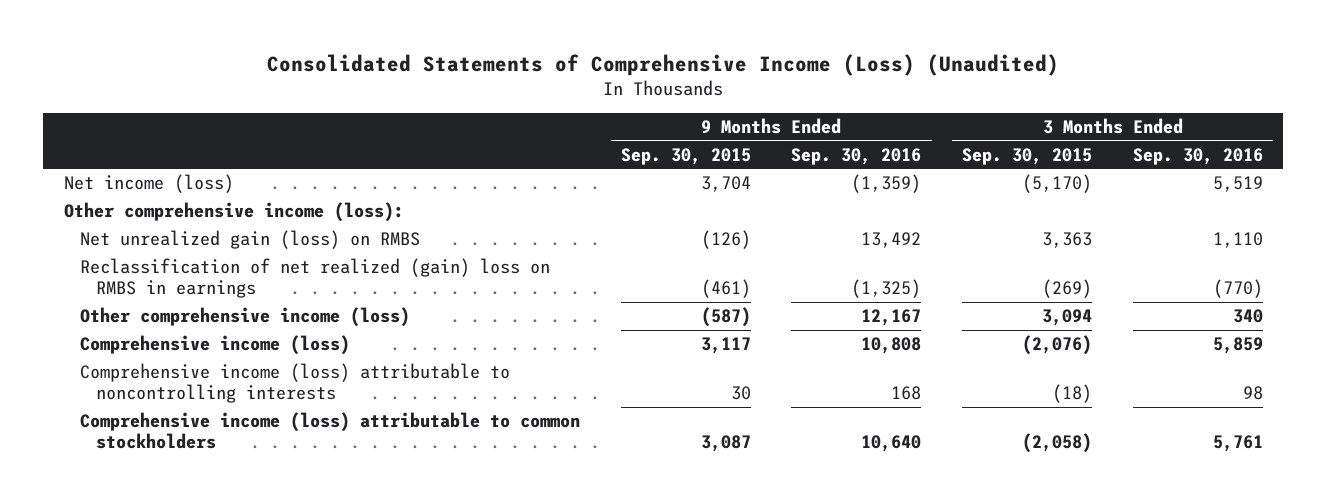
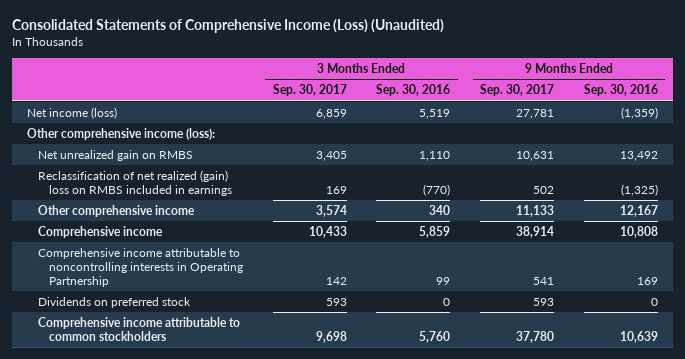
[620,147,751,165] Sep. 30, 2015 -> none
[962,147,1093,165] Sep. 30, 2015 -> none
none -> [272,84,347,97] Sep. 30, 2017
none -> [480,84,555,97] Sep. 30, 2017
[79,230,420,250] Net unrealized gain (loss) on RMBS -> [37,149,193,161] Net unrealized gain on RMBS
[79,258,550,298] Reclassification of net realized (gain) loss on RMBS in earnings -> [37,169,232,197] Reclassification of net realized (gain) loss on RMBS included in earnings
[79,307,410,328] Other comprehensive income (loss) -> [37,204,195,217] Other comprehensive income
[79,335,350,356] Comprehensive income (loss) -> [37,225,163,238] Comprehensive income
[79,363,510,403] Comprehensive income (loss) attributable to noncontrolling interests -> [37,247,243,288] Comprehensive income attributable to noncontrolling interests in Operating Partnership
[891,385,922,400] 168 -> [637,277,659,286] 169
[1242,385,1263,400] 98 -> [436,277,451,286] 99
none -> [37,296,191,308] Dividends on preferred stock
[79,412,580,449] Comprehensive income (loss) attributable to common stockholders -> [37,316,240,342] Comprehensive income attributable to common stockholders
[861,434,922,452] 10,640 -> [620,331,659,344] 10,639
[1212,434,1263,452] 5,761 -> [419,331,451,344] 5,760

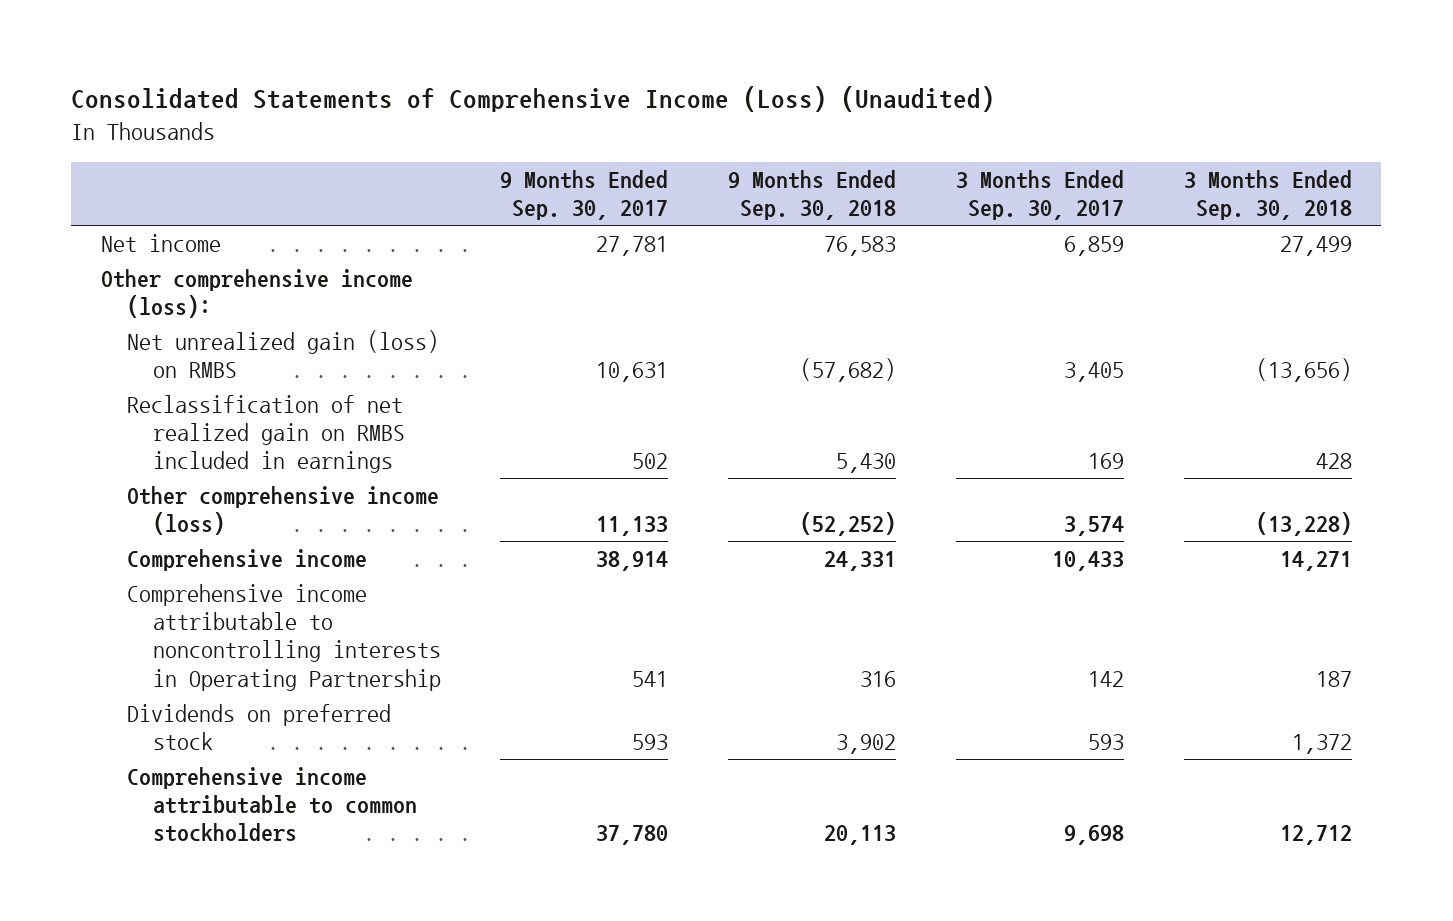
[376,84,451,97] Sep. 30, 2016 -> none
[584,84,659,97] Sep. 30, 2016 -> none
none -> [728,169,897,221] 9 Months Ended Sep. 30, 2018
none -> [1183,169,1352,221] 3 Months Ended Sep. 30, 2018
[26,106,117,119] Net income (loss) -> [101,233,222,252] Net income
[37,149,193,161] Net unrealized gain on RMBS -> [126,329,439,379] Net unrealized gain (loss) on RMBS
[37,169,232,197] Reclassification of net realized (gain) loss on RMBS included in earnings -> [126,394,405,474] Reclassification of net realized gain on RMBS included in earnings
[37,204,195,217] Other comprehensive income -> [126,485,439,536] Other comprehensive income (loss)

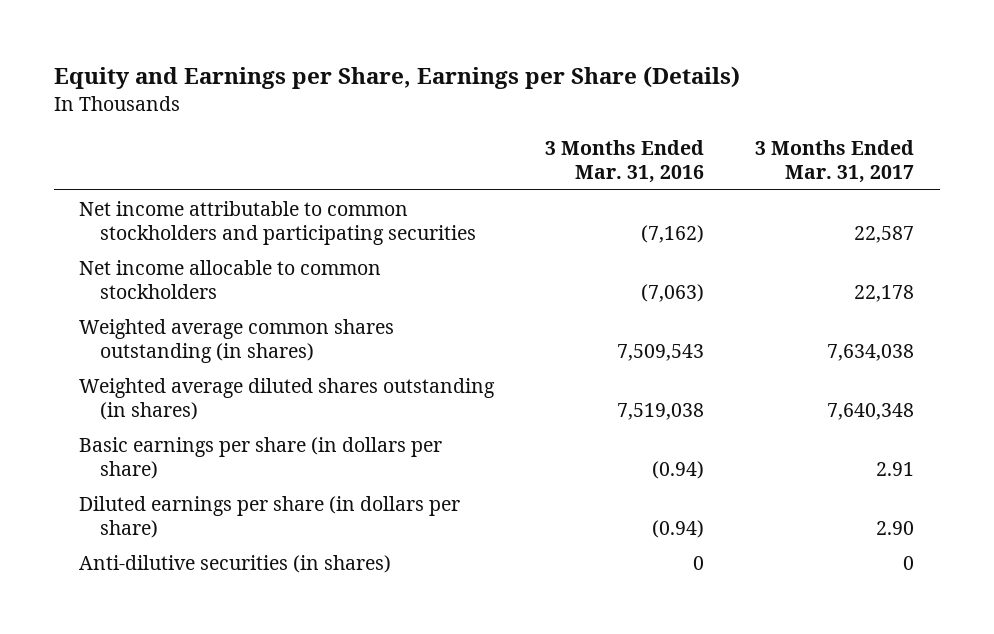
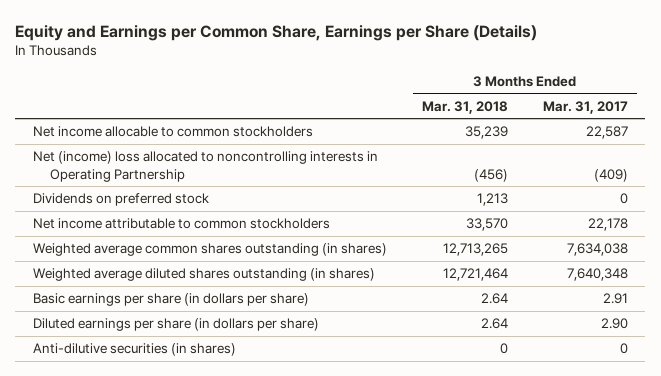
[53,66,740,90] Equity and Earnings per Share, Earnings per Share (Details) -> [15,24,538,41] Equity and Earnings per Common Share, Earnings per Share (Details)
[545,139,705,184] 3 Months Ended Mar. 31, 2016 -> none
none -> [421,100,508,114] Mar. 31, 2018
[79,200,476,245] Net income attributable to common stockholders and participating securities -> [32,126,313,138] Net income allocable to common stockholders
none -> [32,151,378,182] Net (income) loss allocated to noncontrolling interests in Operating Partnership
none -> [32,193,209,207] Dividends on preferred stock
[79,259,382,299] Net income allocable to common stockholders -> [32,218,330,230] Net income attributable to common stockholders

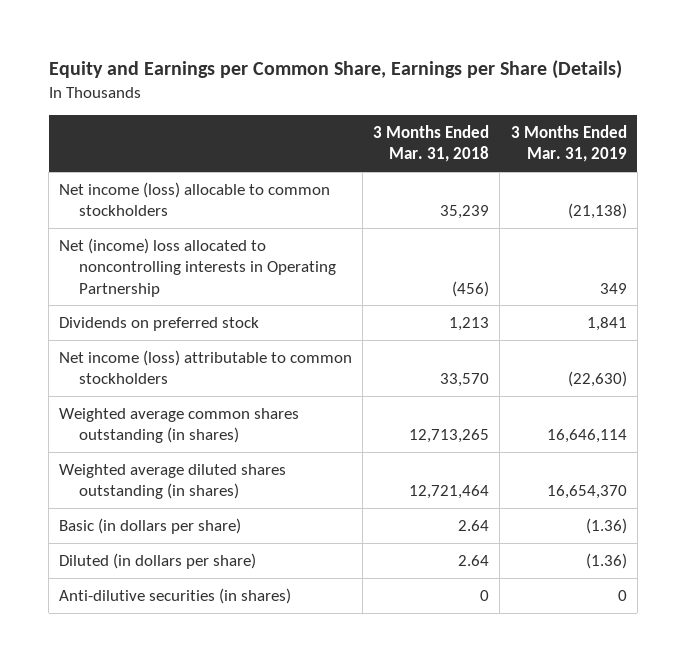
[542,100,628,114] Mar. 31, 2017 -> none
none -> [510,124,627,163] 3 Months Ended Mar. 31, 2019
[32,126,313,138] Net income allocable to common stockholders -> [59,181,331,217] Net income (loss) allocable to common stockholders
[32,218,330,230] Net income attributable to common stockholders -> [59,349,353,385] Net income (loss) attributable to common stockholders
[32,293,309,307] Basic earnings per share (in dollars per share) -> [59,517,242,534] Basic (in dollars per share)
[32,318,319,332] Diluted earnings per share (in dollars per share) -> [59,552,257,569] Diluted (in dollars per share)

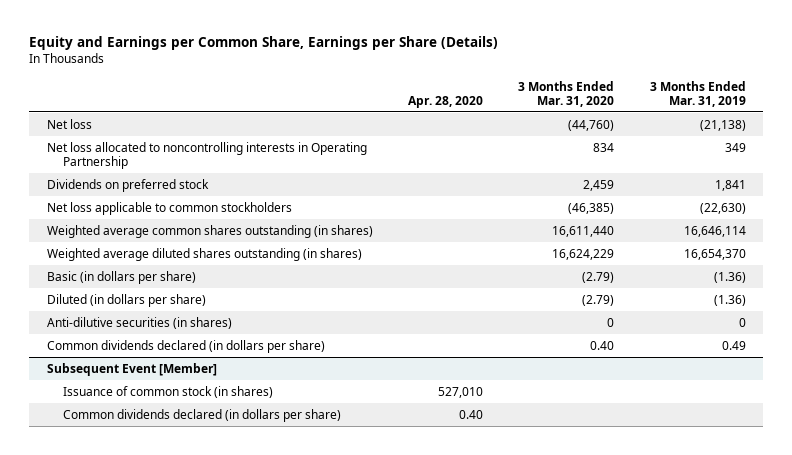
[373,124,490,163] 3 Months Ended Mar. 31, 2018 -> none
none -> [408,95,484,108] Apr. 28, 2020
none -> [518,80,615,107] 3 Months Ended Mar. 31, 2020
[59,181,331,217] Net income (loss) allocable to common stockholders -> [46,118,92,129] Net loss
[59,237,336,297] Net (income) loss allocated to noncontrolling interests in Operating Partnership -> [46,141,367,169] Net loss allocated to noncontrolling interests in Operating Partnership
[59,349,353,385] Net income (loss) attributable to common stockholders -> [46,201,292,215] Net loss applicable to common stockholders
none -> [46,339,325,353] Common dividends declared (in dollars per share)
none -> [46,362,217,376] Subsequent Event [Member]
none -> [63,385,274,398] Issuance of common stock (in shares)
none -> [63,408,342,422] Common dividends declared (in dollars per share)

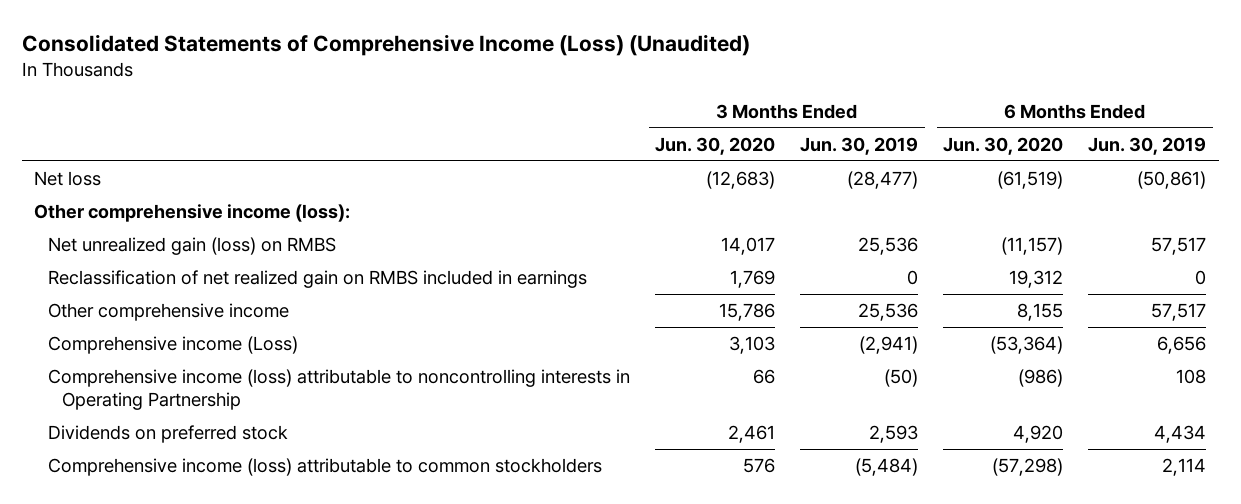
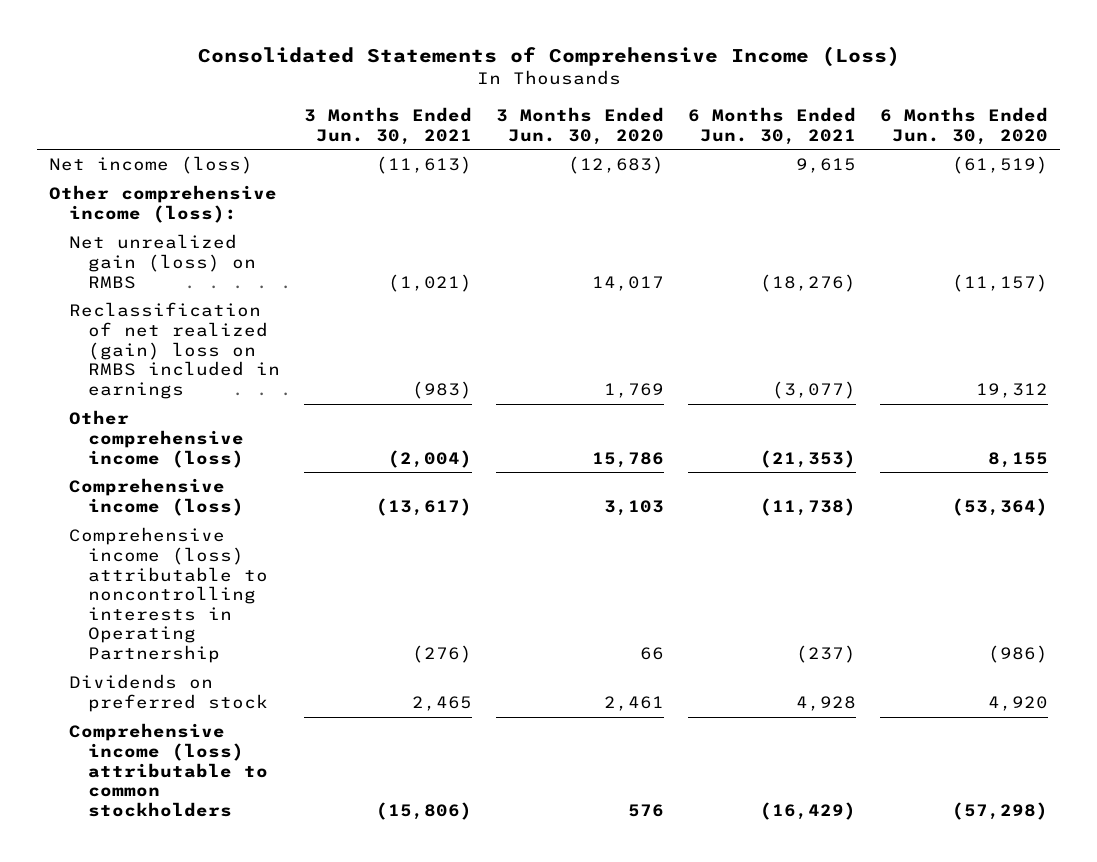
[21,33,750,56] Consolidated Statements of Comprehensive Income (Loss) (Unaudited) -> [197,46,900,68] Consolidated Statements of Comprehensive Income (Loss)
[800,136,919,155] Jun. 30, 2019 -> none
[1088,136,1207,155] Jun. 30, 2019 -> none
none -> [304,106,473,145] 3 Months Ended Jun. 30, 2021
none -> [688,106,857,145] 6 Months Ended Jun. 30, 2021
[34,171,102,187] Net loss -> [49,156,254,175] Net income (loss)
[48,270,588,289] Reclassification of net realized gain on RMBS included in earnings -> [68,302,281,399] Reclassification of net realized (gain) loss on RMBS included in earnings
[48,303,290,322] Other comprehensive income -> [68,410,245,468] Other comprehensive income (loss)
[48,336,299,355] Comprehensive income (Loss) -> [68,478,245,516] Comprehensive income (loss)

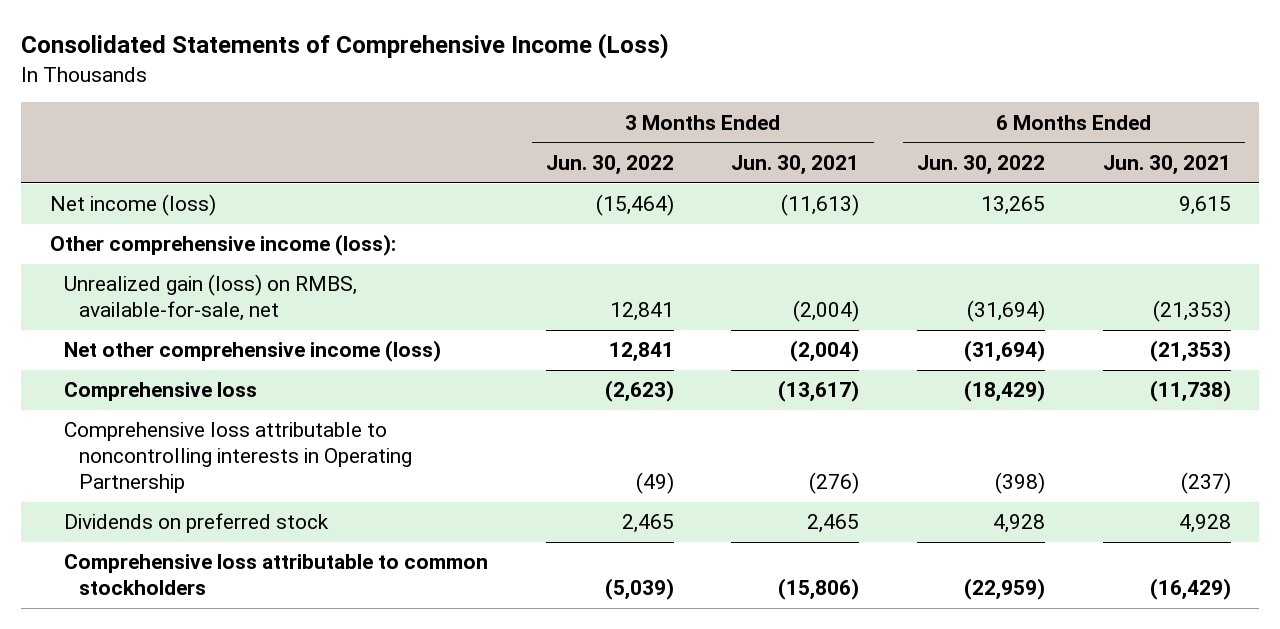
[496,106,665,145] 3 Months Ended Jun. 30, 2020 -> none
[880,106,1049,145] 6 Months Ended Jun. 30, 2020 -> none
none -> [545,155,674,176] Jun. 30, 2022
none -> [917,155,1046,176] Jun. 30, 2022
[68,302,281,399] Reclassification of net realized (gain) loss on RMBS included in earnings -> none
[68,234,257,289] Net unrealized gain (loss) on RMBS -> [64,274,358,322] Unrealized gain (loss) on RMBS, available-for-sale, net
[388,273,473,292] (1,021) -> [793,300,860,323] (2,004)
[760,273,857,292] (18,276) -> [1152,300,1231,323] (21,353)
[68,410,245,468] Other comprehensive income (loss) -> [64,340,442,363] Net other comprehensive income (loss)
[68,478,245,516] Comprehensive income (loss) -> [64,382,258,402] Comprehensive loss
[68,527,269,664] Comprehensive income (loss) attributable to noncontrolling interests in Operating Partnership -> [64,422,413,494] Comprehensive loss attributable to noncontrolling interests in Operating Partnership
[68,723,269,817] Comprehensive income (loss) attributable to common stockholders -> [64,554,489,596] Comprehensive loss attributable to common stockholders

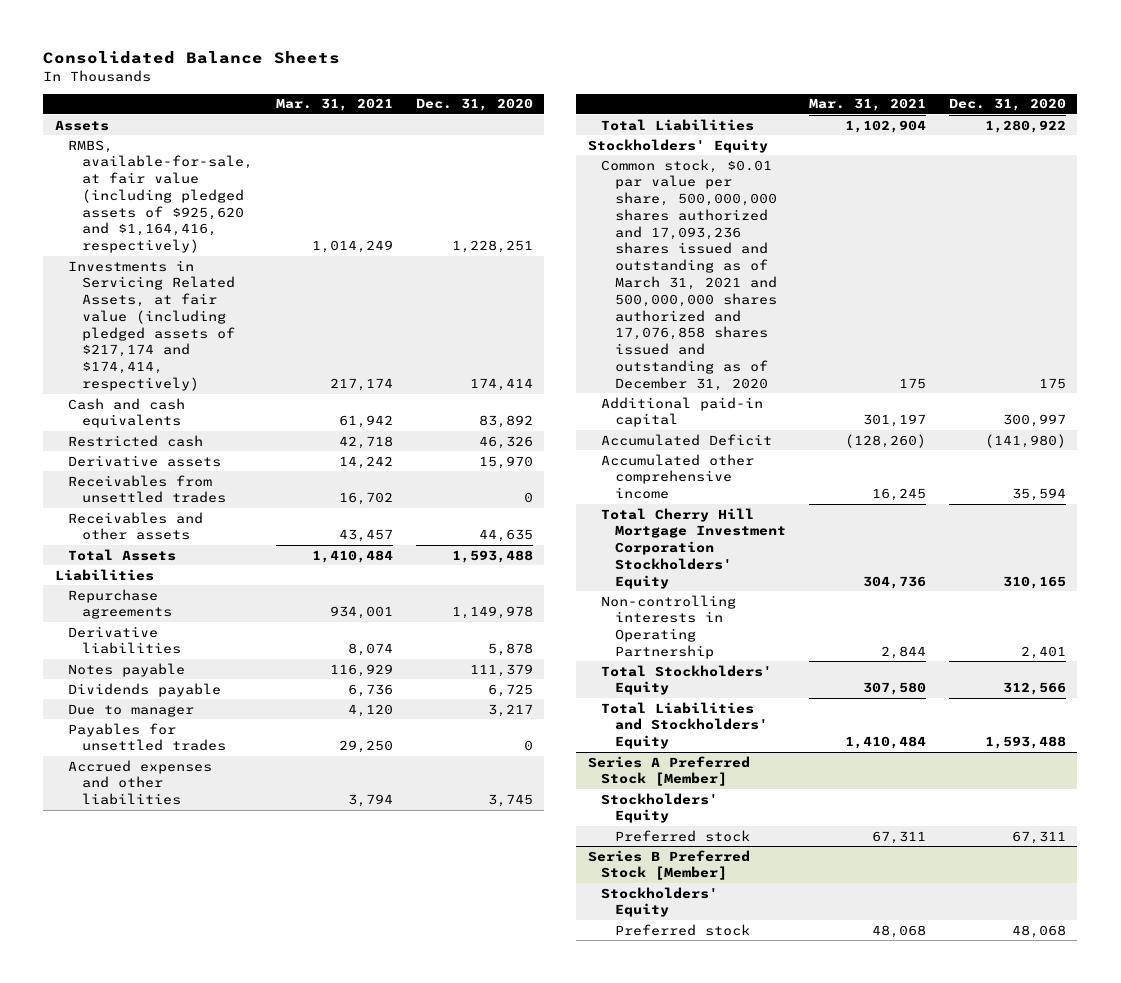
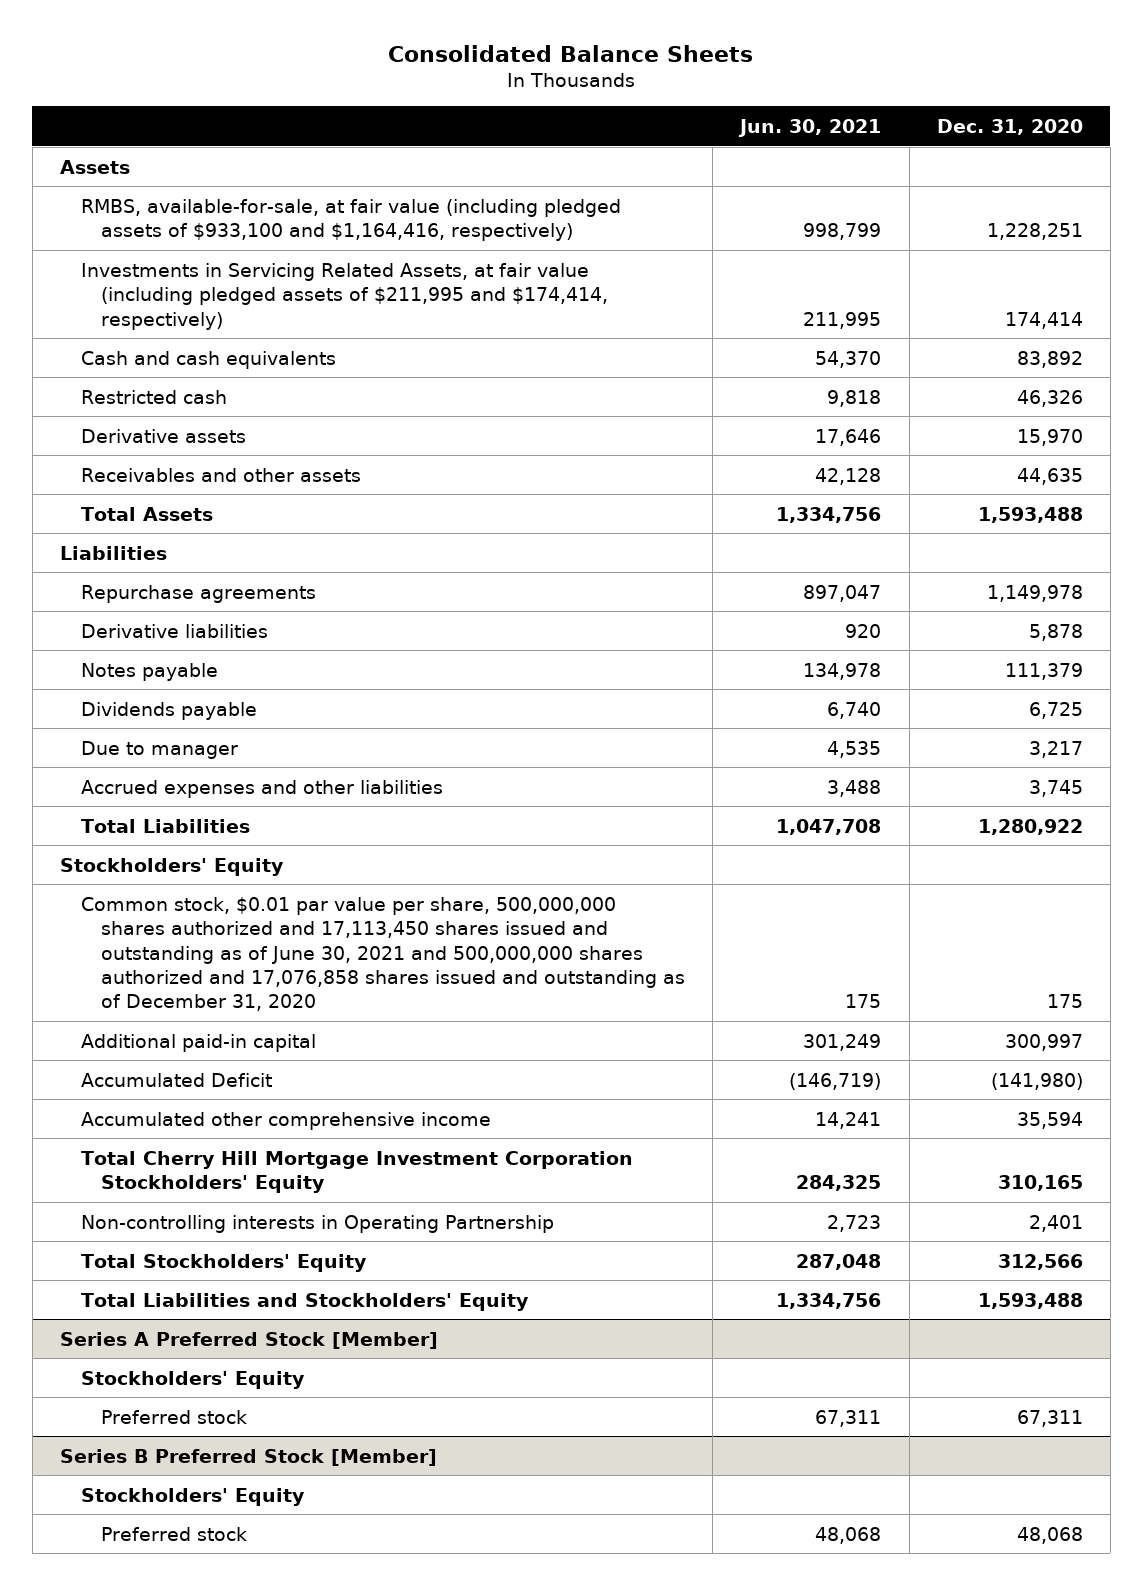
[275,98,393,112] Mar. 31, 2021 -> none
none -> [738,118,882,137] Jun. 30, 2021
[68,139,253,254] RMBS, available-for-sale, at fair value (including pledged assets of $925,620 and $1,164,416, respectively) -> [80,198,621,242] RMBS, available-for-sale, at fair value (including pledged assets of $933,100 and $1,164,416, respectively)
[68,259,235,392] Investments in Servicing Related Assets, at fair value (including pledged assets of $217,174 and $174,414, respectively) -> [80,262,609,330] Investments in Servicing Related Assets, at fair value (including pledged assets of $211,995 and $174,414, respectively)
[68,474,226,504] Receivables from unsettled trades -> none
[68,722,226,752] Payables for unsettled trades -> none
[601,158,777,391] Common stock, $0.01 par value per share, 500,000,000 shares authorized and 17,093,236 shares issued and outstanding as of March 31, 2021 and 500,000,000 shares authorized and 17,076,858 shares issued and outstanding as of December 31, 2020 -> [80,896,686,1012] Common stock, $0.01 par value per share, 500,000,000 shares authorized and 17,113,450 shares issued and outstanding as of June 30, 2021 and 500,000,000 shares authorized and 17,076,858 shares issued and outstanding as of December 31, 2020

